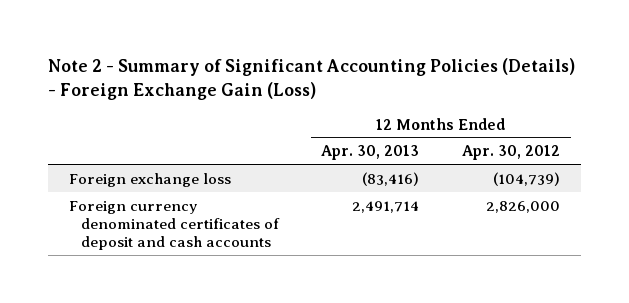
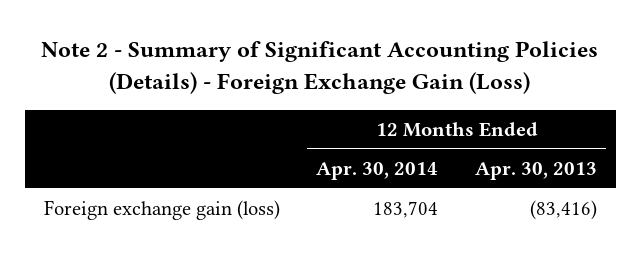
[461,145,560,161] Apr. 30, 2012 -> none
none -> [316,162,439,181] Apr. 30, 2014
[69,200,280,250] Foreign currency denominated certificates of deposit and cash accounts -> none
[69,172,232,187] Foreign exchange loss -> [43,200,280,221] Foreign exchange gain (loss)

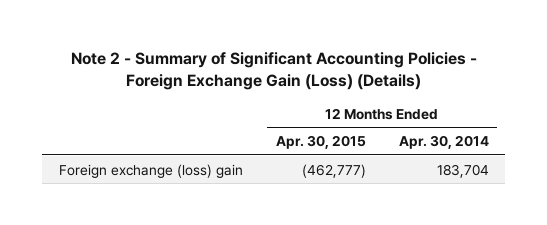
[41,41,599,95] Note 2 - Summary of Significant Accounting Policies (Details) - Foreign Exchange Gain (Loss) -> [70,52,477,90] Note 2 - Summary of Significant Accounting Policies - Foreign Exchange Gain (Loss) (Details)
[475,162,598,181] Apr. 30, 2013 -> none
none -> [275,135,366,150] Apr. 30, 2015
[43,200,280,221] Foreign exchange gain (loss) -> [58,163,243,178] Foreign exchange (loss) gain

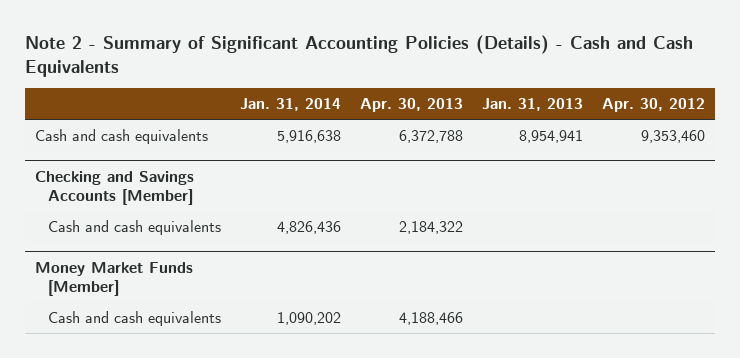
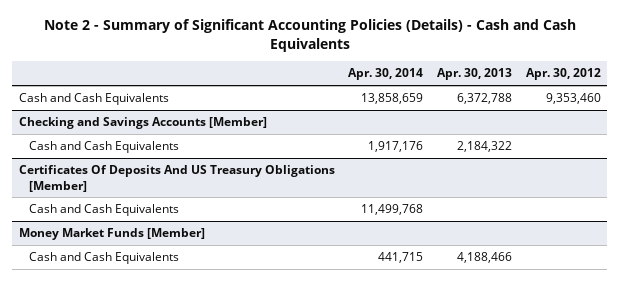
[240,98,342,112] Jan. 31, 2014 -> none
[482,98,584,112] Jan. 31, 2013 -> none
none -> [348,68,424,81] Apr. 30, 2014
[35,128,209,144] Cash and cash equivalents -> [18,93,169,106] Cash and Cash Equivalents
[48,219,222,235] Cash and cash equivalents -> [29,141,180,154] Cash and Cash Equivalents
none -> [18,165,335,192] Certificates Of Deposits And US Treasury Obligations [Member]
none -> [29,204,180,217] Cash and Cash Equivalents
[48,310,222,326] Cash and cash equivalents -> [29,252,180,265] Cash and Cash Equivalents

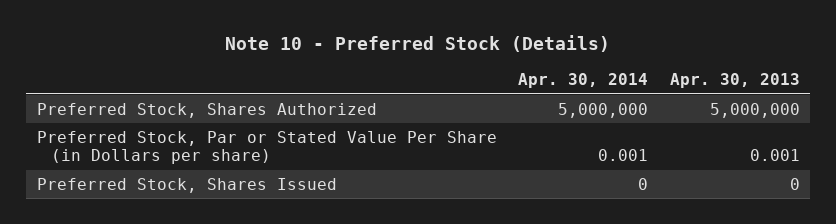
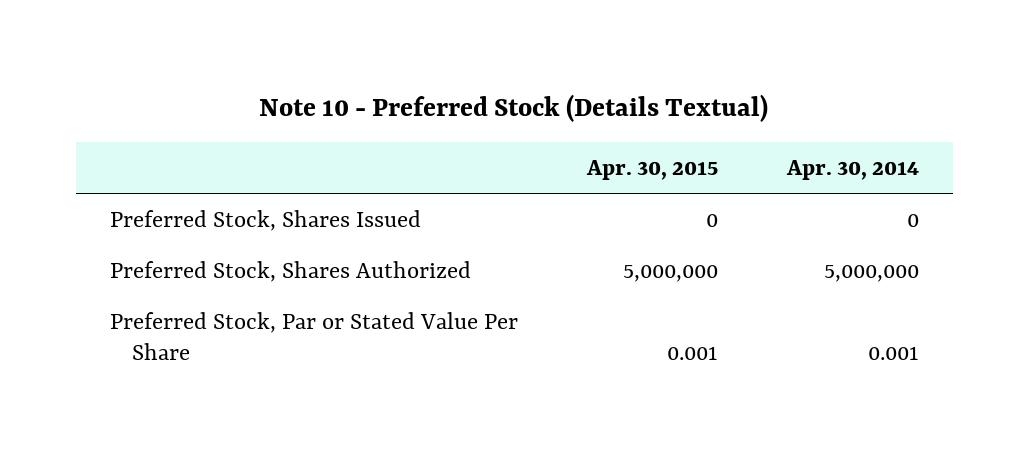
[225,34,611,52] Note 10 - Preferred Stock (Details) -> [259,94,769,123] Note 10 - Preferred Stock (Details Textual)
[669,73,800,89] Apr. 30, 2013 -> none
none -> [585,160,718,181] Apr. 30, 2015
[36,130,497,165] Preferred Stock, Par or Stated Value Per Share (in Dollars per share) -> none
[36,102,377,118] Preferred Stock, Shares Authorized -> [110,260,472,282] Preferred Stock, Shares Authorized
none -> [110,311,519,361] Preferred Stock, Par or Stated Value Per Share

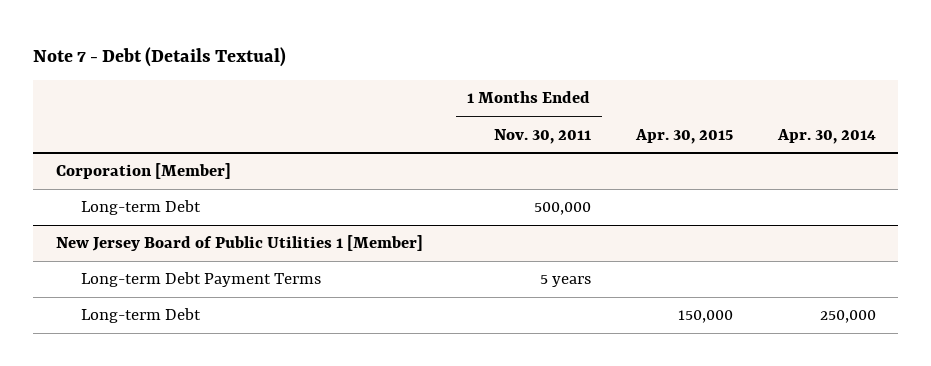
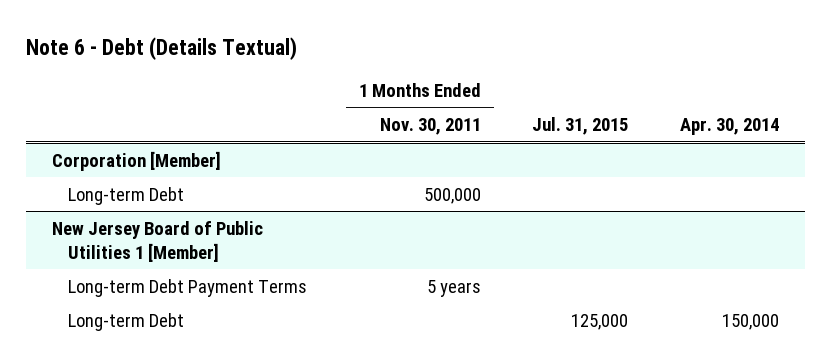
[33,46,287,67] Note 7 - Debt (Details Textual) -> [26,37,298,61] Note 6 - Debt (Details Textual)
[634,128,733,144] Apr. 30, 2015 -> none
none -> [532,117,629,136] Jul. 31, 2015
[819,310,876,324] 250,000 -> [722,313,780,330] 150,000

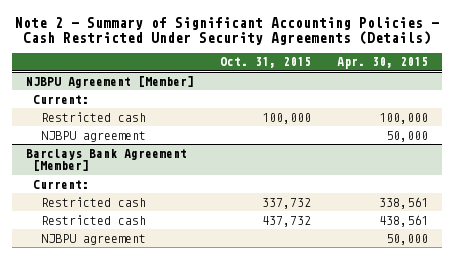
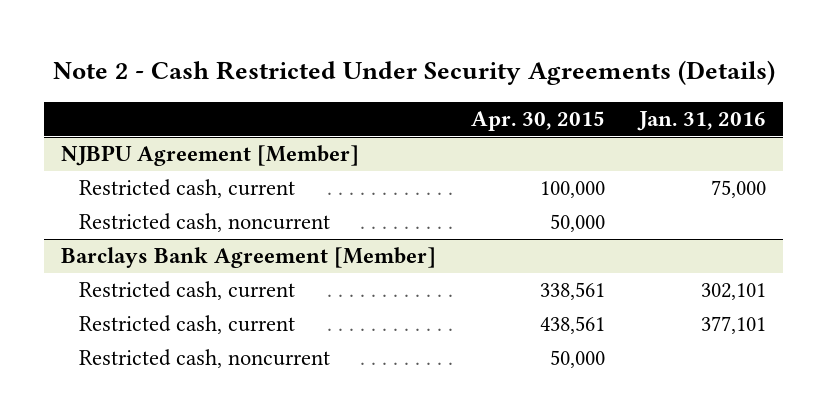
[14,16,439,45] Note 2 - Summary of Significant Accounting Policies - Cash Restricted Under Security Agreements (Details) -> [52,60,775,86] Note 2 - Cash Restricted Under Security Agreements (Details)
[219,57,311,69] Oct. 31, 2015 -> none
none -> [636,111,766,132] Jan. 31, 2016
[33,94,90,104] Current: -> none
[41,111,147,122] Restricted cash -> [78,179,295,199] Restricted cash, current
[41,130,147,142] NJBPU agreement -> [78,213,330,233] Restricted cash, noncurrent
[33,179,90,189] Current: -> none
[41,196,147,207] Restricted cash -> [78,281,295,301] Restricted cash, current
[41,214,147,225] Restricted cash -> [78,315,295,335] Restricted cash, current
[41,233,147,245] NJBPU agreement -> [78,349,330,369] Restricted cash, noncurrent

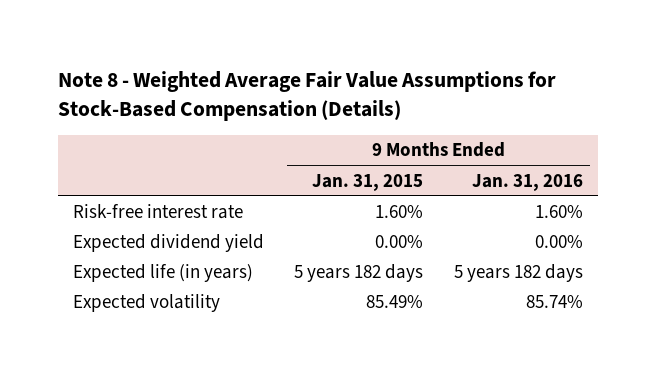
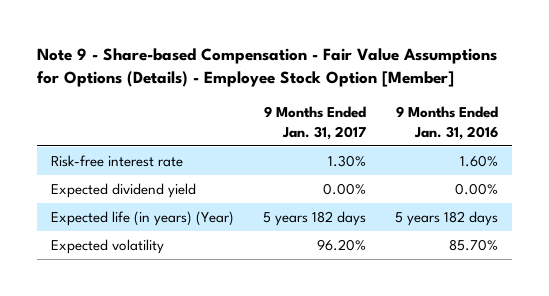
[57,70,556,122] Note 8 - Weighted Average Fair Value Assumptions for Stock-Based Compensation (Details) -> [36,48,497,88] Note 9 - Share-based Compensation - Fair Value Assumptions for Options (Details) - Employee Stock Option [Member]
[312,173,424,191] Jan. 31, 2015 -> none
none -> [264,106,367,140] 9 Months Ended Jan. 31, 2017
[73,264,254,283] Expected life (in years) -> [51,210,235,226] Expected life (in years) (Year)
[525,295,583,309] 85.74% -> [448,238,498,251] 85.70%

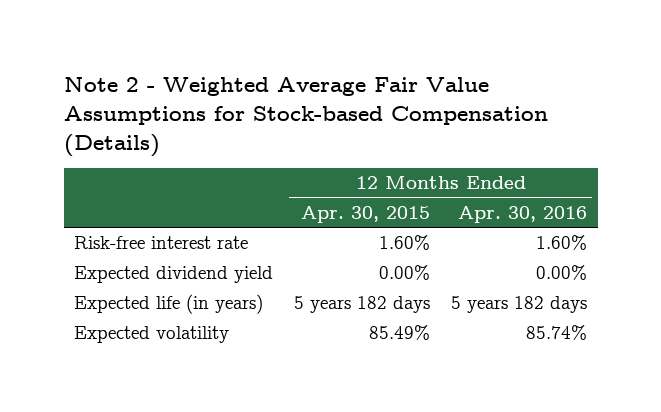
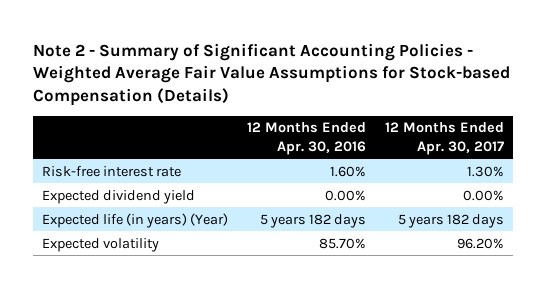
[63,77,548,157] Note 2 - Weighted Average Fair Value Assumptions for Stock-based Compensation (Details) -> [32,42,510,106] Note 2 - Summary of Significant Accounting Policies - Weighted Average Fair Value Assumptions for Stock-based Compensation (Details)
[301,205,431,223] Apr. 30, 2015 -> none
none -> [385,122,505,155] 12 Months Ended Apr. 30, 2017
[74,294,264,315] Expected life (in years) -> [42,212,229,228] Expected life (in years) (Year)
[526,325,588,341] 85.74% -> [319,237,367,249] 85.70%

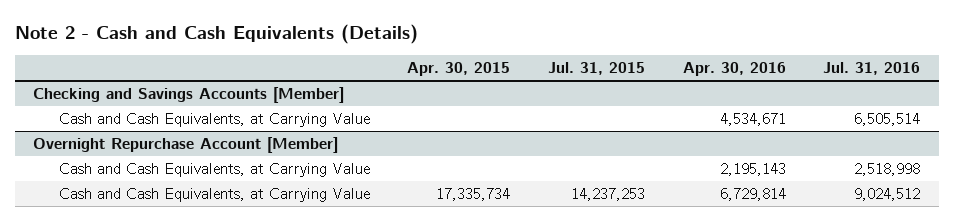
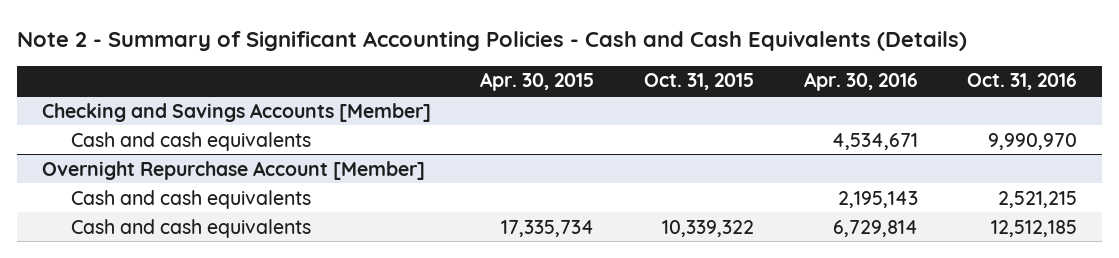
[14,24,418,45] Note 2 - Cash and Cash Equivalents (Details) -> [16,30,967,51] Note 2 - Summary of Significant Accounting Policies - Cash and Cash Equivalents (Details)
[548,62,646,76] Jul. 31, 2015 -> none
[823,62,921,76] Jul. 31, 2016 -> none
none -> [644,73,755,91] Oct. 31, 2015
none -> [967,73,1078,91] Oct. 31, 2016
[58,113,370,128] Cash and Cash Equivalents, at Carrying Value -> [70,131,311,151] Cash and cash equivalents
[58,163,370,178] Cash and Cash Equivalents, at Carrying Value -> [70,189,311,209] Cash and cash equivalents
[58,188,370,203] Cash and Cash Equivalents, at Carrying Value -> [70,218,311,238] Cash and cash equivalents

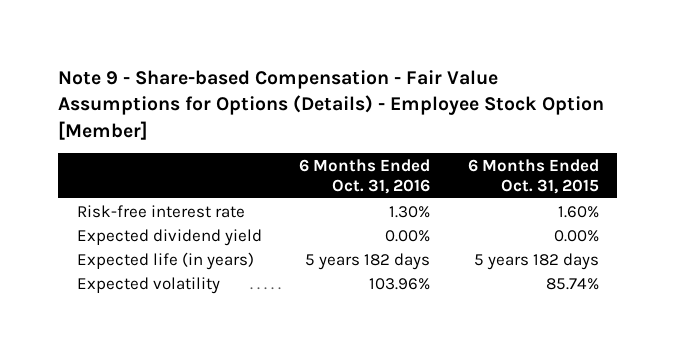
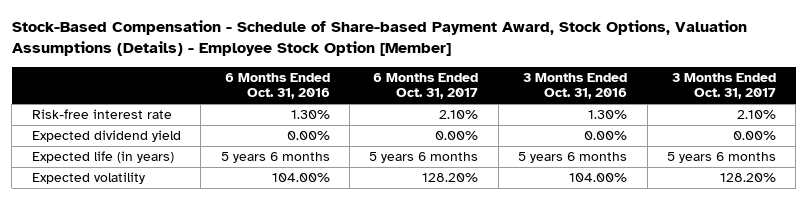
[58,70,605,140] Note 9 - Share-based Compensation - Fair Value Assumptions for Options (Details) - Employee Stock Option [Member] -> [11,20,747,57] Stock-Based Compensation - Schedule of Share-based Payment Award, Stock Options, Valuation Assumptions (Details) - Employee Stock Option [Member]
[467,159,599,194] 6 Months Ended Oct. 31, 2015 -> none
none -> [373,72,479,100] 6 Months Ended Oct. 31, 2017
none -> [523,72,628,100] 3 Months Ended Oct. 31, 2016
none -> [672,72,777,100] 3 Months Ended Oct. 31, 2017
[305,252,431,270] 5 years 182 days -> [220,152,330,164] 5 years 6 months
[369,277,431,290] 103.96% -> [271,173,330,183] 104.00%

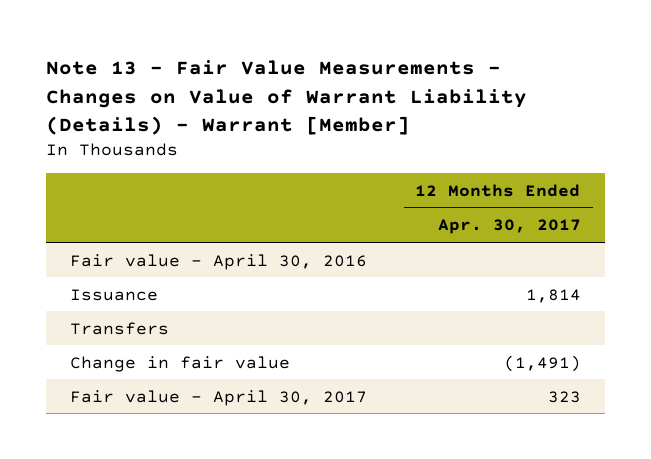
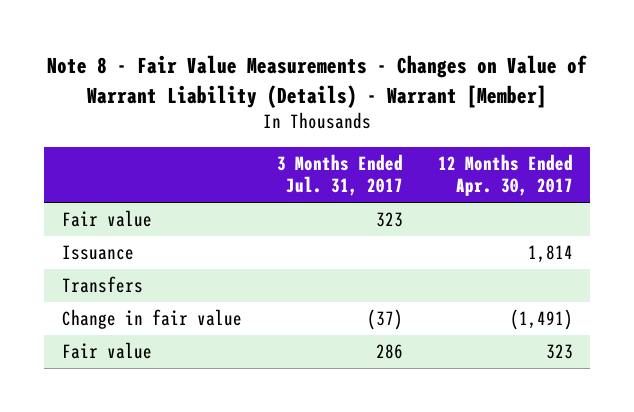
[46,60,528,135] Note 13 - Fair Value Measurements - Changes on Value of Warrant Liability (Details) - Warrant [Member] -> [47,55,588,108] Note 8 - Fair Value Measurements - Changes on Value of Warrant Liability (Details) - Warrant [Member]
none -> [276,154,403,197] 3 Months Ended Jul. 31, 2017
[70,253,368,270] Fair value - April 30, 2016 -> [61,210,152,228] Fair value
[70,389,368,406] Fair value - April 30, 2017 -> [61,342,152,360] Fair value

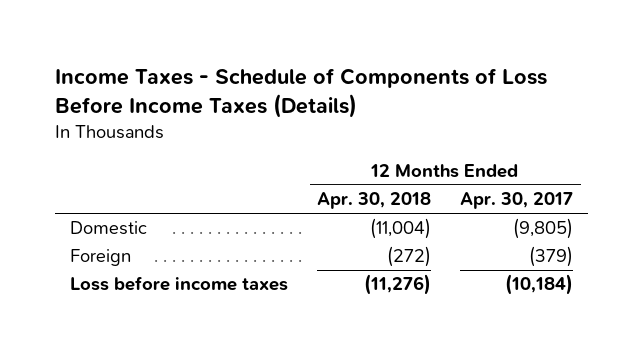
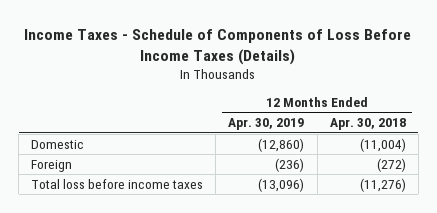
[460,192,574,210] Apr. 30, 2017 -> none
none -> [228,118,305,131] Apr. 30, 2019
[69,276,288,292] Loss before income taxes -> [31,178,204,189] Total loss before income taxes

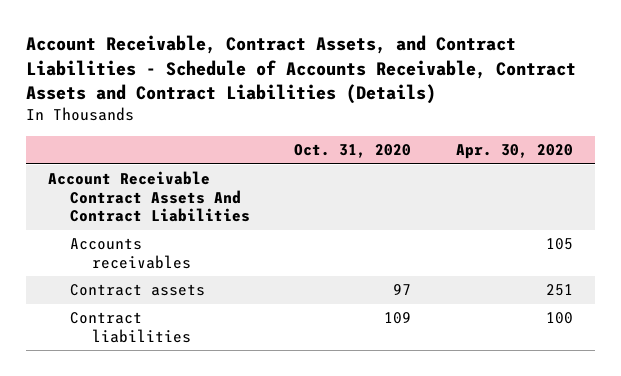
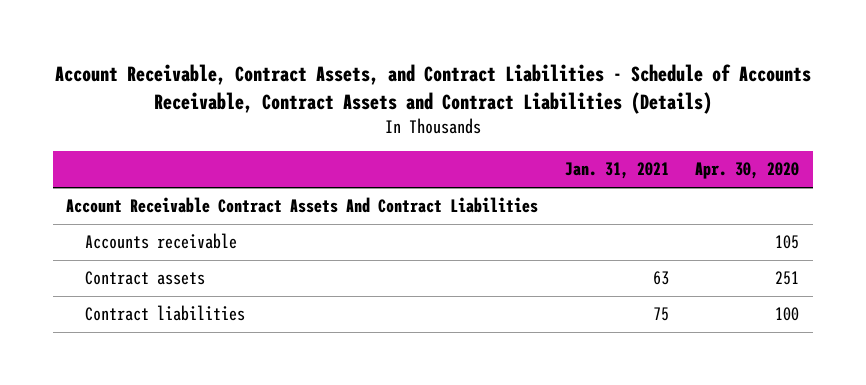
[294,144,412,159] Oct. 31, 2020 -> none
none -> [564,162,669,180] Jan. 31, 2021
[69,238,191,269] Accounts receivables -> [85,233,238,250] Accounts receivable

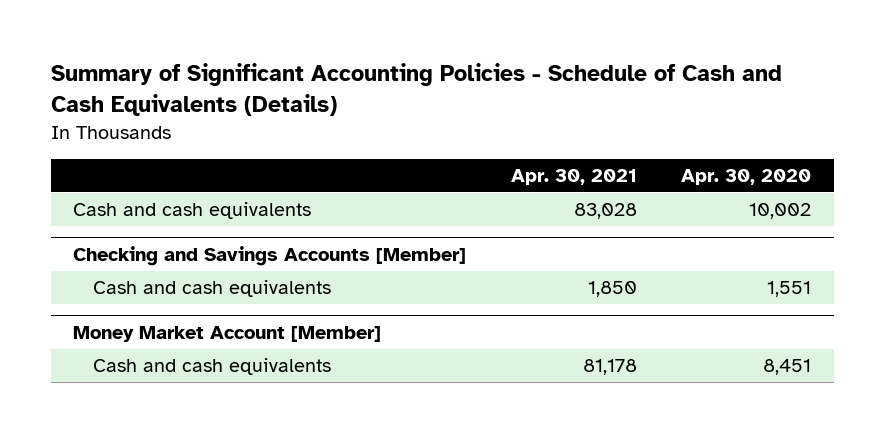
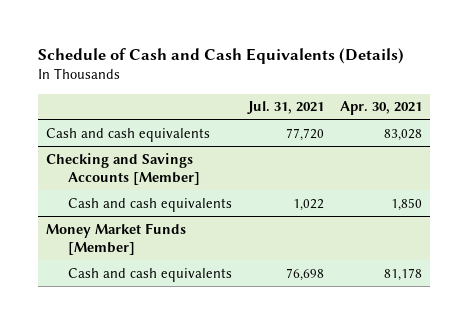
[50,63,782,117] Summary of Significant Accounting Policies - Schedule of Cash and Cash Equivalents (Details) -> [37,47,404,64] Schedule of Cash and Cash Equivalents (Details)
[681,168,812,185] Apr. 30, 2020 -> none
none -> [247,101,325,115] Jul. 31, 2021
[73,325,382,342] Money Market Account [Member] -> [45,222,186,255] Money Market Funds [Member]

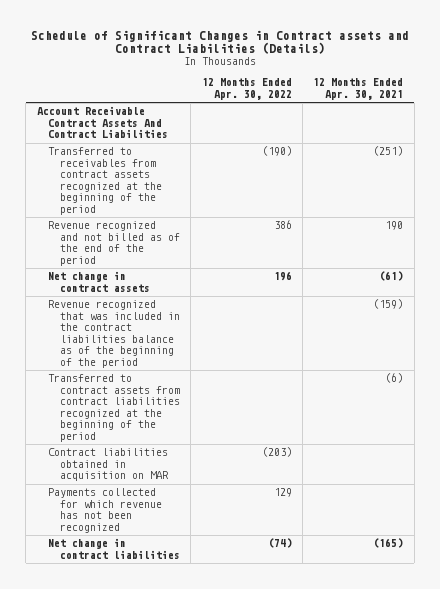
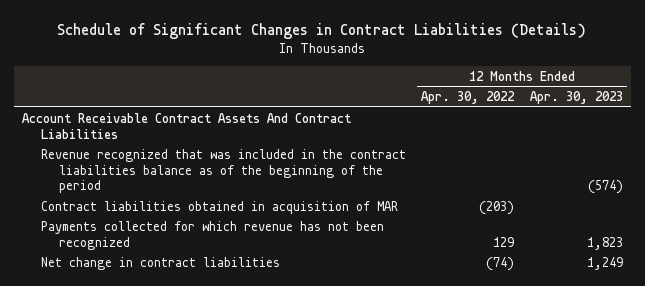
[30,29,409,55] Schedule of Significant Changes in Contract assets and Contract Liabilities (Details) -> [57,22,587,39] Schedule of Significant Changes in Contract Liabilities (Details)
[313,78,404,100] 12 Months Ended Apr. 30, 2021 -> none
none -> [529,91,623,105] Apr. 30, 2023
[48,147,162,215] Transferred to receivables from contract assets recognized at the beginning of the period -> none
[48,221,180,266] Revenue recognized and not billed as of the end of the period -> none
[48,271,150,292] Net change in contract assets -> none
[48,374,180,442] Transferred to contract assets from contract liabilities recognized at the beginning of the period -> none
[48,448,169,482] Contract liabilities obtained in acquisition on MAR -> [40,200,398,214] Contract liabilities obtained in acquisition of MAR

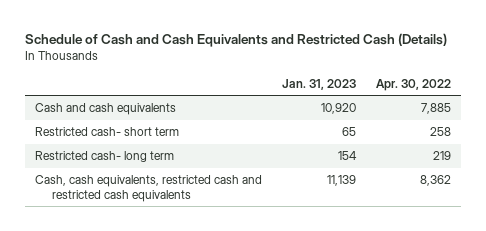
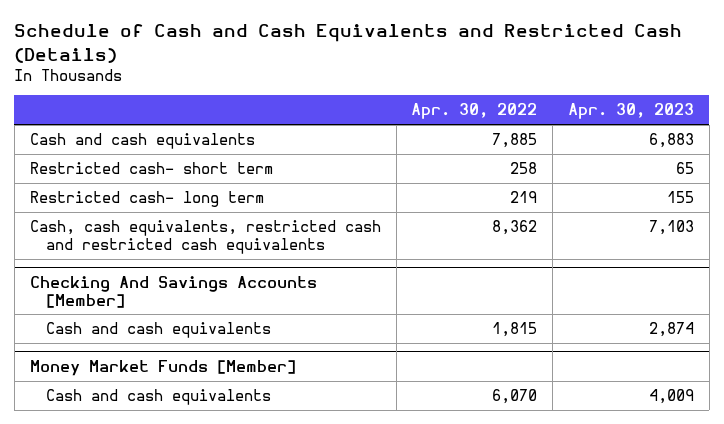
[282,78,357,90] Jan. 31, 2023 -> none
none -> [568,103,695,120] Apr. 30, 2023
none -> [29,275,317,308] Checking And Savings Accounts [Member]
none -> [46,321,272,338] Cash and cash equivalents
none -> [29,359,296,376] Money Market Funds [Member]
none -> [46,388,272,405] Cash and cash equivalents

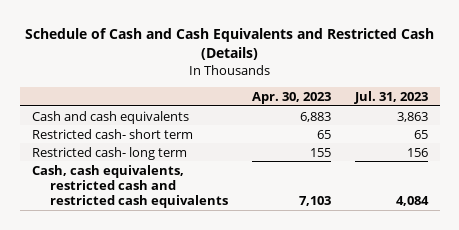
[411,103,538,120] Apr. 30, 2022 -> none
none -> [353,90,428,104] Jul. 31, 2023
[29,275,317,308] Checking And Savings Accounts [Member] -> none
[46,321,272,338] Cash and cash equivalents -> none
[29,359,296,376] Money Market Funds [Member] -> none
[46,388,272,405] Cash and cash equivalents -> none

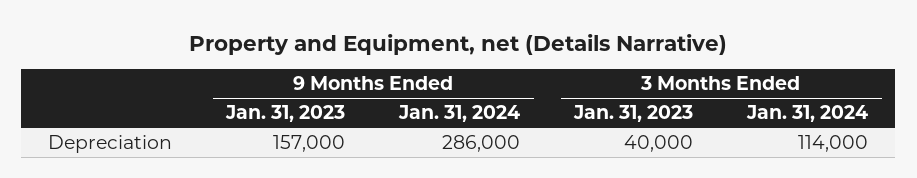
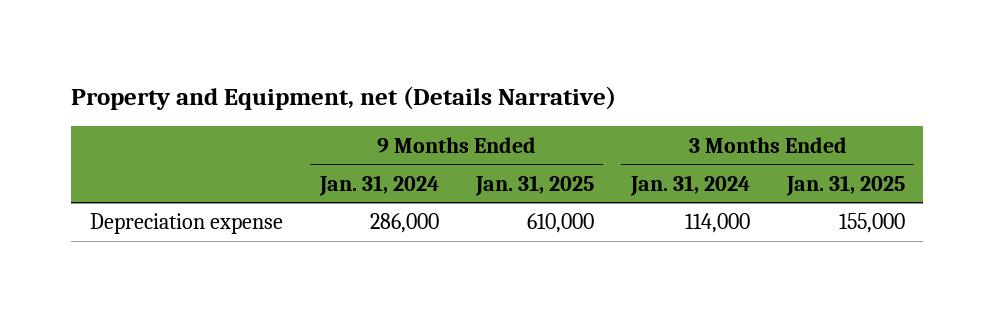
[225,105,346,123] Jan. 31, 2023 -> none
[573,105,694,123] Jan. 31, 2023 -> none
none -> [474,174,594,196] Jan. 31, 2025
none -> [785,174,905,196] Jan. 31, 2025
[48,135,173,154] Depreciation -> [89,213,283,235] Depreciation expense

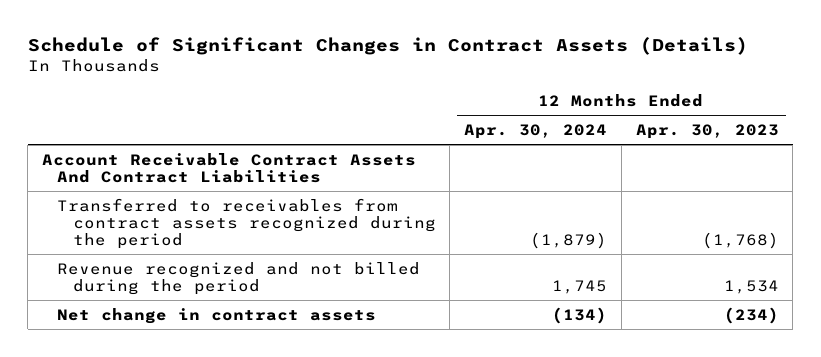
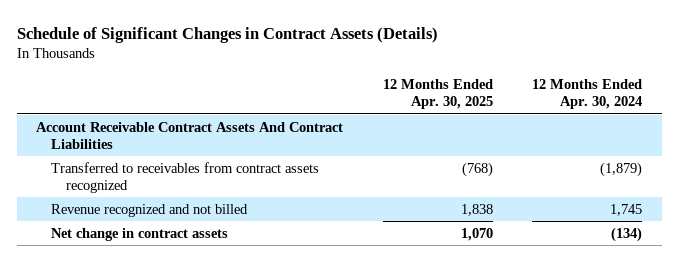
[635,123,779,139] Apr. 30, 2023 -> none
none -> [382,78,493,110] 12 Months Ended Apr. 30, 2025
[57,197,436,250] Transferred to receivables from contract assets recognized during the period -> [51,161,320,193] Transferred to receivables from contract assets recognized
[57,261,421,295] Revenue recognized and not billed during the period -> [51,203,249,217] Revenue recognized and not billed

